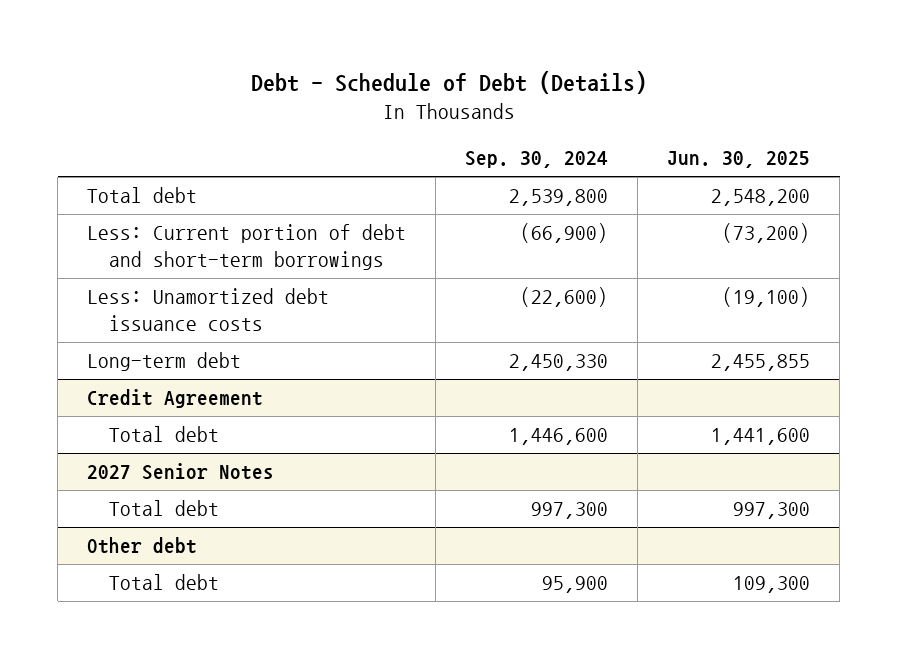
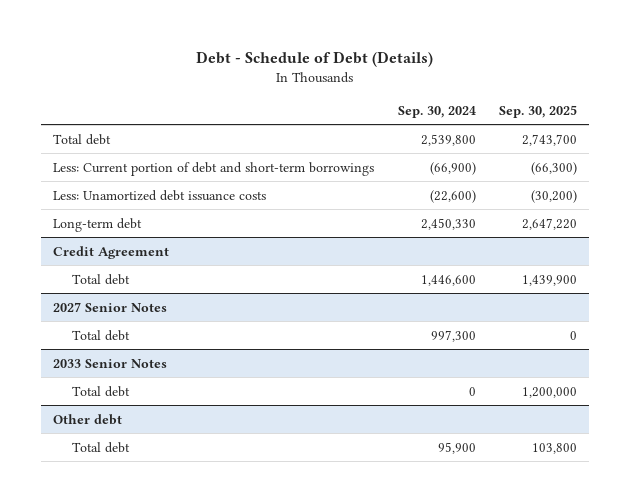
[667,151,811,169] Jun. 30, 2025 -> none
none -> [499,104,578,118] Sep. 30, 2025
none -> [53,358,168,368] 2033 Senior Notes
none -> [71,385,130,397] Total debt

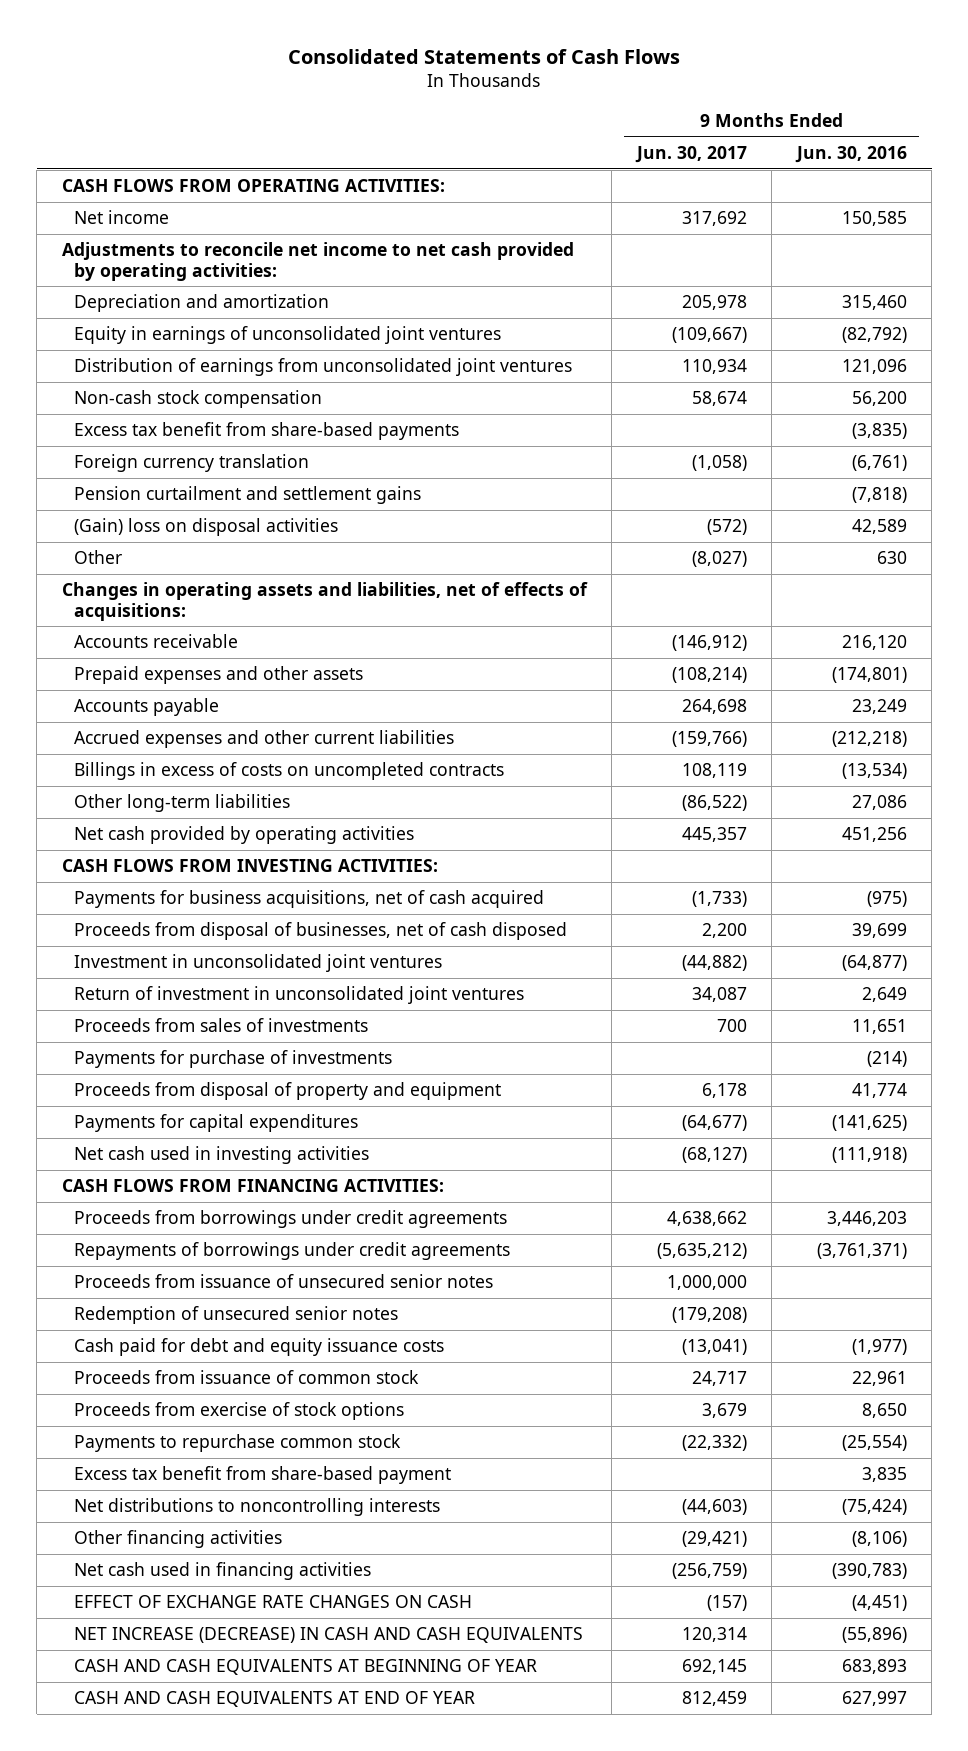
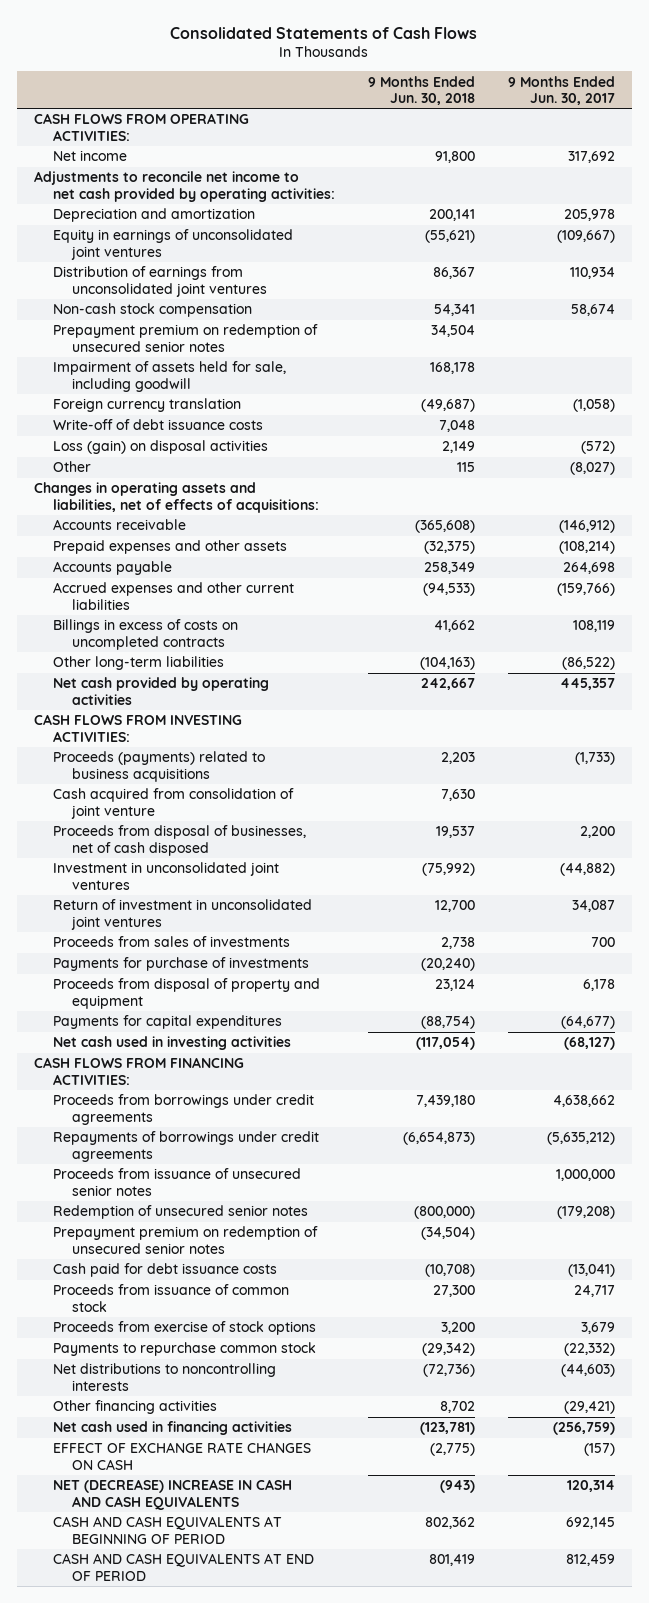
[794,145,907,163] Jun. 30, 2016 -> none
none -> [367,75,475,105] 9 Months Ended Jun. 30, 2018
[73,422,459,441] Excess tax benefit from share-based payments -> none
none -> [52,324,318,352] Prepayment premium on redemption of unsecured senior notes
none -> [52,361,286,392] Impairment of assets held for sale, including goodwill
[73,486,421,505] Pension curtailment and settlement gains -> none
none -> [52,419,263,431] Write-off of debt issuance costs
[73,518,338,537] (Gain) loss on disposal activities -> [52,440,268,455] Loss (gain) on disposal activities
[73,890,544,909] Payments for business acquisitions, net of cash acquired -> [52,751,265,782] Proceeds (payments) related to business acquisitions
none -> [52,788,294,819] Cash acquired from consolidation of joint venture
none -> [52,1226,318,1254] Prepayment premium on redemption of unsecured senior notes
[73,1338,444,1357] Cash paid for debt and equity issuance costs -> [52,1263,277,1278] Cash paid for debt issuance costs
[73,1466,451,1485] Excess tax benefit from share-based payment -> none
[73,1627,583,1644] NET INCREASE (DECREASE) IN CASH AND CASH EQUIVALENTS -> [52,1479,292,1510] NET (DECREASE) INCREASE IN CASH AND CASH EQUIVALENTS
[73,1659,537,1676] CASH AND CASH EQUIVALENTS AT BEGINNING OF YEAR -> [52,1516,282,1544] CASH AND CASH EQUIVALENTS AT BEGINNING OF PERIOD
[73,1691,475,1708] CASH AND CASH EQUIVALENTS AT END OF YEAR -> [52,1553,314,1581] CASH AND CASH EQUIVALENTS AT END OF PERIOD

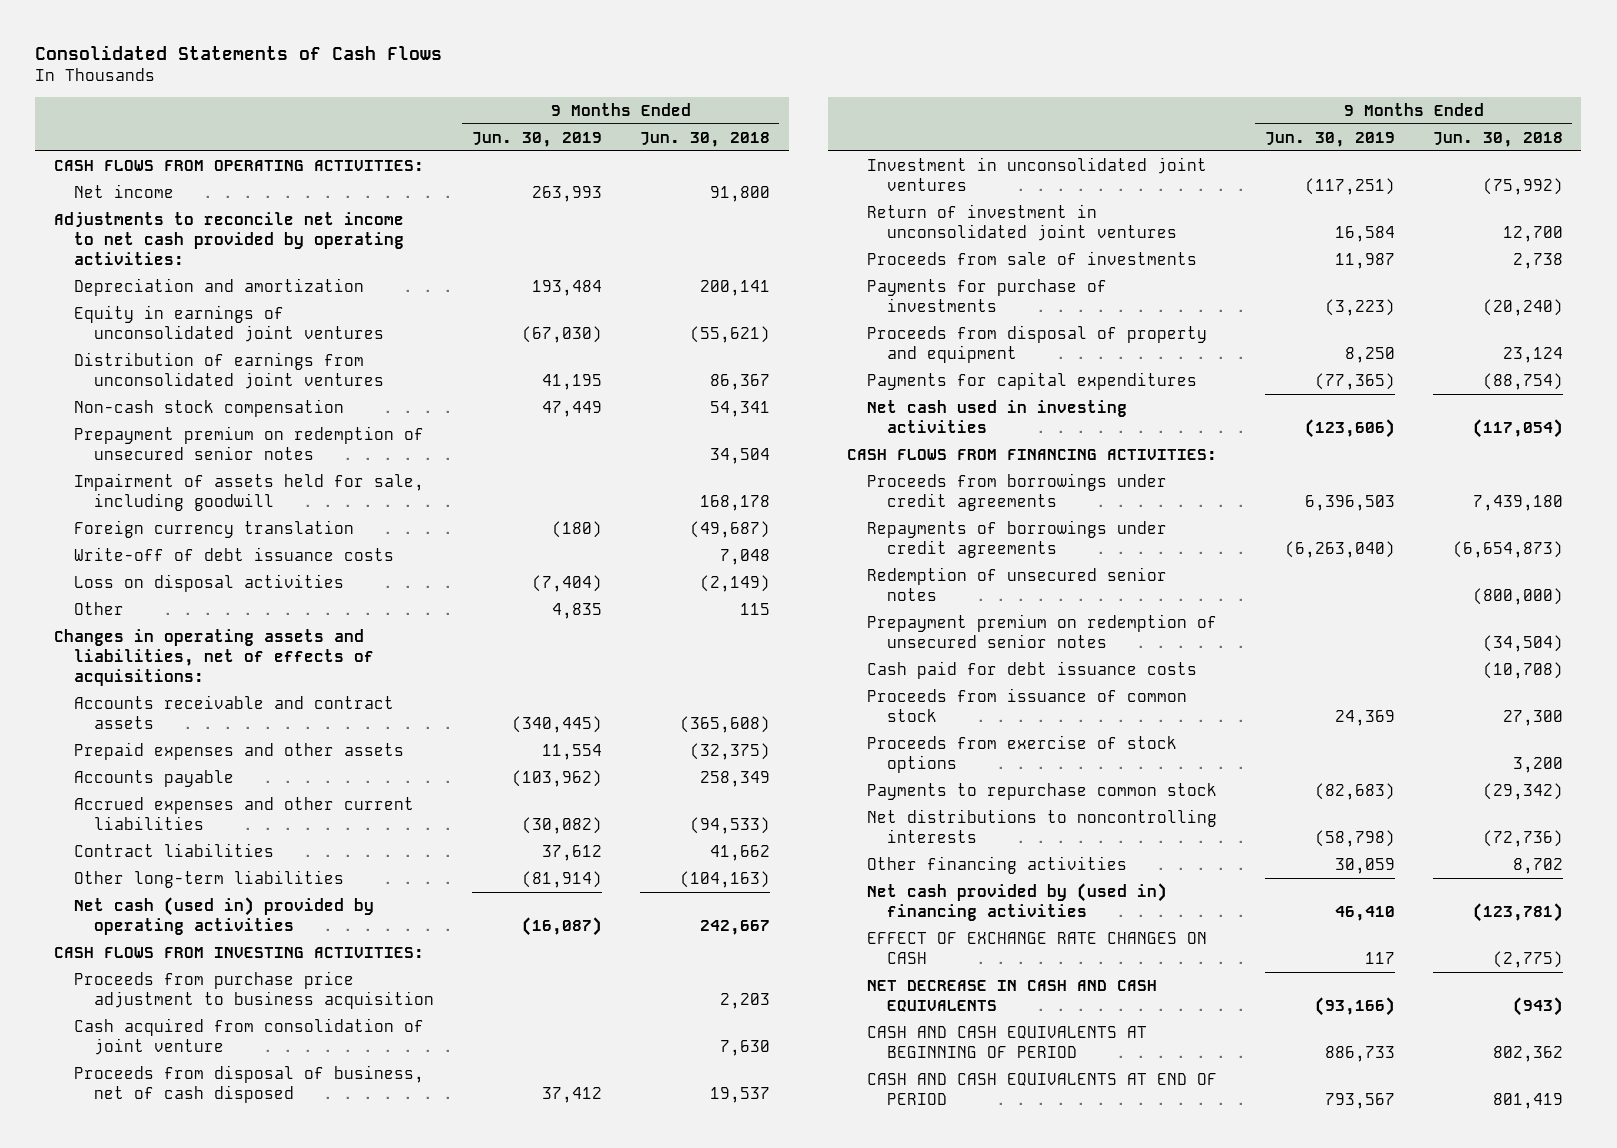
[508,75,616,105] 9 Months Ended Jun. 30, 2017 -> none
none -> [471,131,602,147] Jun. 30, 2019
[52,440,268,455] Loss (gain) on disposal activities -> [74,573,345,592] Loss on disposal activities
[441,441,475,454] 2,149 -> [699,574,770,592] (2,149)
[52,519,186,531] Accounts receivable -> [74,694,395,729] Accounts receivable and contract assets
[52,619,238,650] Billings in excess of costs on uncompleted contracts -> [74,842,275,857] Contract liabilities
[52,677,269,705] Net cash provided by operating activities -> [74,896,375,935] Net cash (used in) provided by operating activities
[52,751,265,782] Proceeds (payments) related to business acquisitions -> [74,970,435,1009] Proceeds from purchase price adjustment to business acquisition
[52,825,306,856] Proceeds from disposal of businesses, net of cash disposed -> [74,1064,425,1103] Proceeds from disposal of business, net of cash disposed
[52,936,290,948] Proceeds from sales of investments -> [866,250,1197,265] Proceeds from sale of investments
[52,1168,301,1196] Proceeds from issuance of unsecured senior notes -> none
[52,1421,292,1436] Net cash used in financing activities -> [866,882,1167,921] Net cash provided by (used in) financing activities
[52,1479,292,1510] NET (DECREASE) INCREASE IN CASH AND CASH EQUIVALENTS -> [866,979,1157,1012] NET DECREASE IN CASH AND CASH EQUIVALENTS

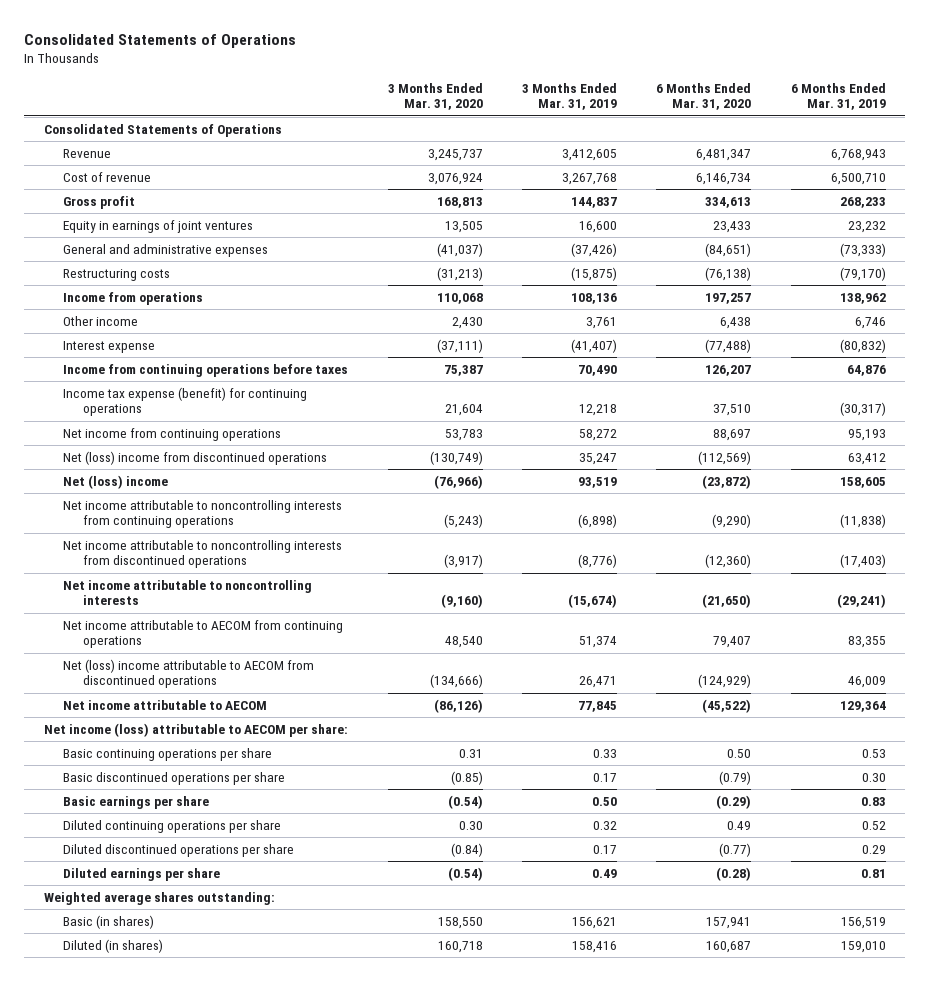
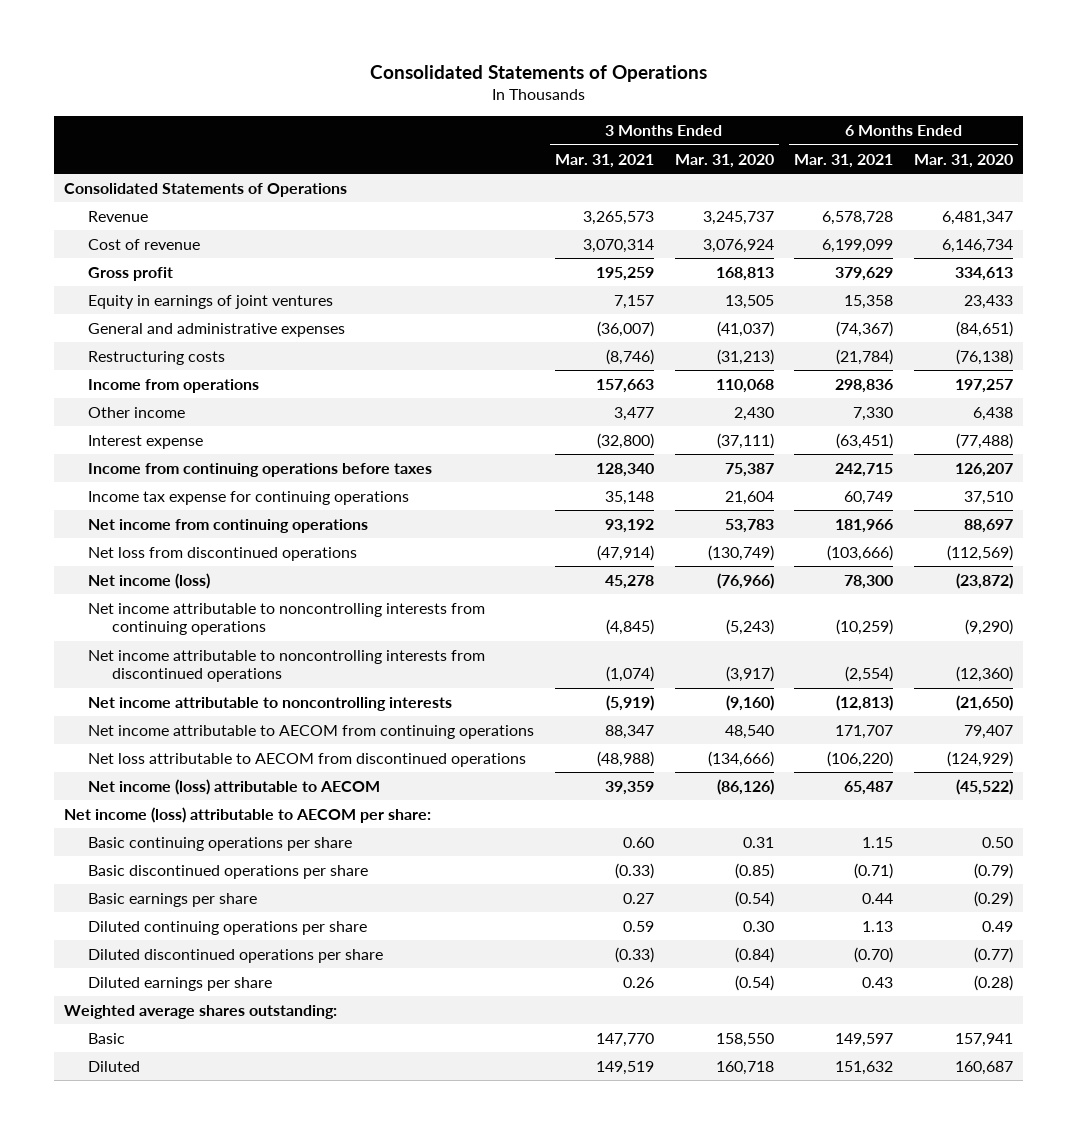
[522,82,618,111] 3 Months Ended Mar. 31, 2019 -> none
[790,82,886,111] 6 Months Ended Mar. 31, 2019 -> none
none -> [554,153,654,168] Mar. 31, 2021
none -> [794,153,894,168] Mar. 31, 2021
[63,386,308,417] Income tax expense (benefit) for continuing operations -> [88,491,410,506] Income tax expense for continuing operations
[63,450,328,465] Net (loss) income from discontinued operations -> [88,547,358,562] Net loss from discontinued operations
[63,474,169,489] Net (loss) income -> [88,573,211,590] Net income (loss)
[63,658,315,689] Net (loss) income attributable to AECOM from discontinued operations -> [88,753,527,768] Net loss attributable to AECOM from discontinued operations
[63,699,268,710] Net income attributable to AECOM -> [88,779,381,796] Net income (loss) attributable to AECOM
[63,914,155,929] Basic (in shares) -> [88,1033,126,1045] Basic
[63,938,164,953] Diluted (in shares) -> [88,1061,141,1073] Diluted

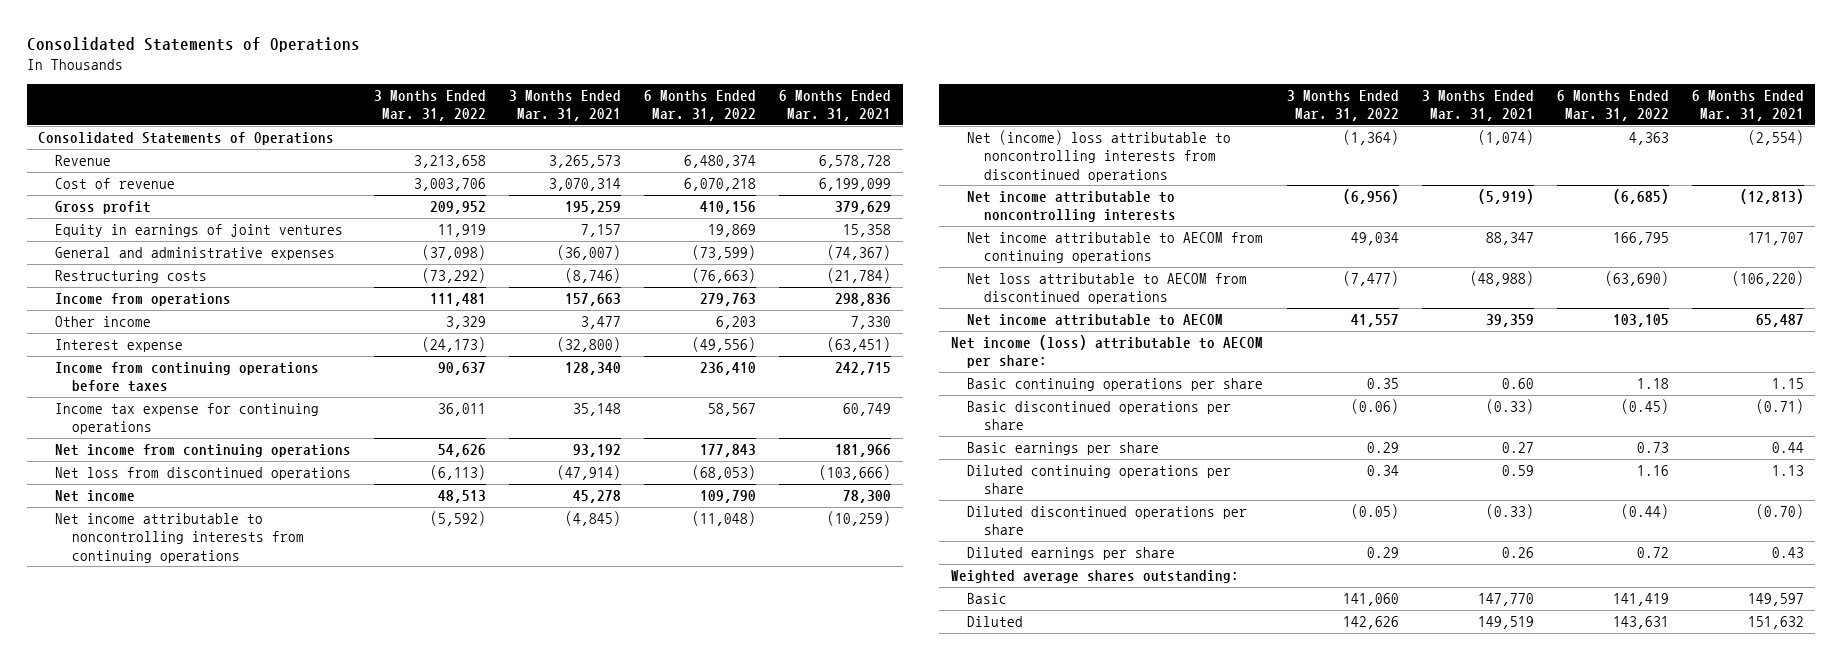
[674,153,774,168] Mar. 31, 2020 -> none
[914,153,1014,168] Mar. 31, 2020 -> none
none -> [373,89,486,122] 3 Months Ended Mar. 31, 2022
none -> [644,89,757,122] 6 Months Ended Mar. 31, 2022
[88,573,211,590] Net income (loss) -> [54,489,135,502] Net income
[88,650,486,683] Net income attributable to noncontrolling interests from discontinued operations -> [967,129,1232,182] Net (income) loss attributable to noncontrolling interests from discontinued operations
[88,779,381,796] Net income (loss) attributable to AECOM -> [967,313,1224,326] Net income attributable to AECOM

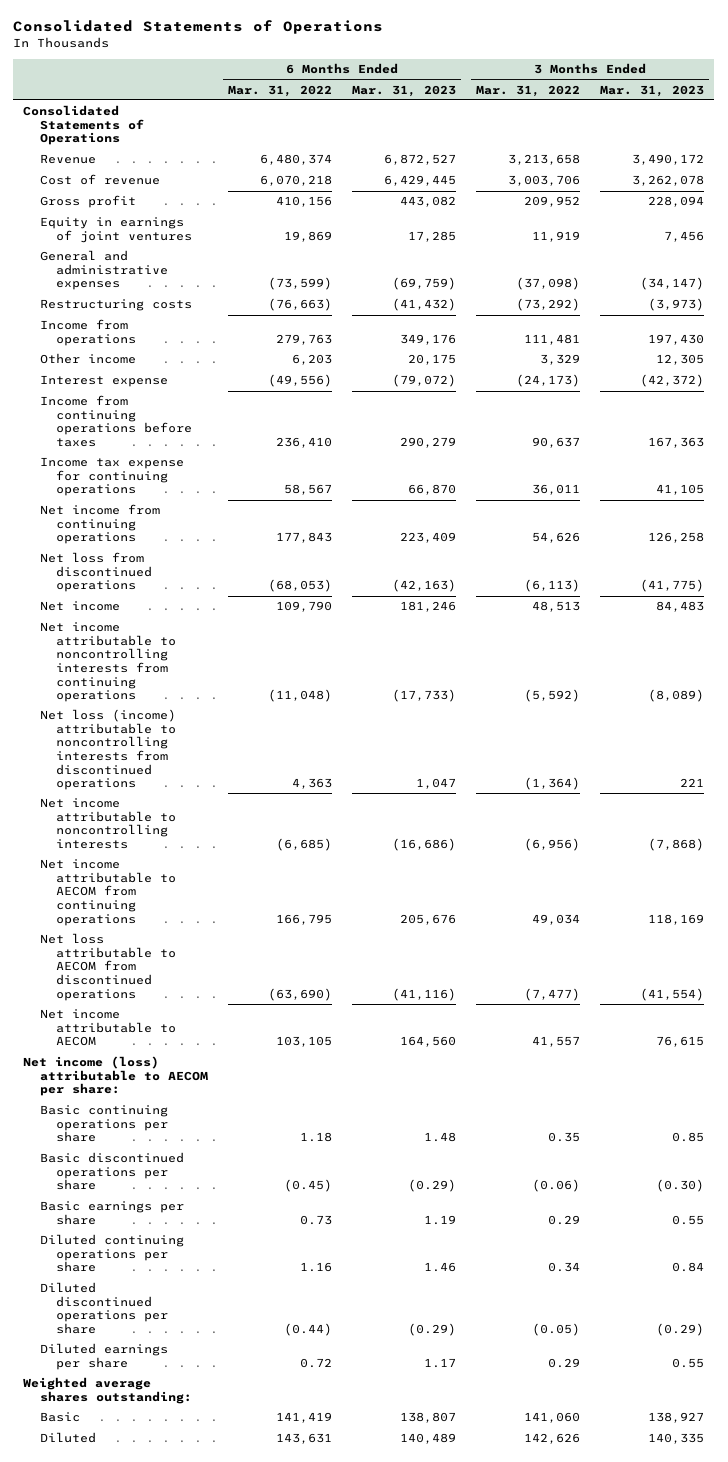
[509,89,622,122] 3 Months Ended Mar. 31, 2021 -> none
[779,89,892,122] 6 Months Ended Mar. 31, 2021 -> none
none -> [352,84,457,97] Mar. 31, 2023
none -> [600,84,705,97] Mar. 31, 2023
[967,129,1232,182] Net (income) loss attributable to noncontrolling interests from discontinued operations -> [39,709,177,791] Net loss (income) attributable to noncontrolling interests from discontinued operations

